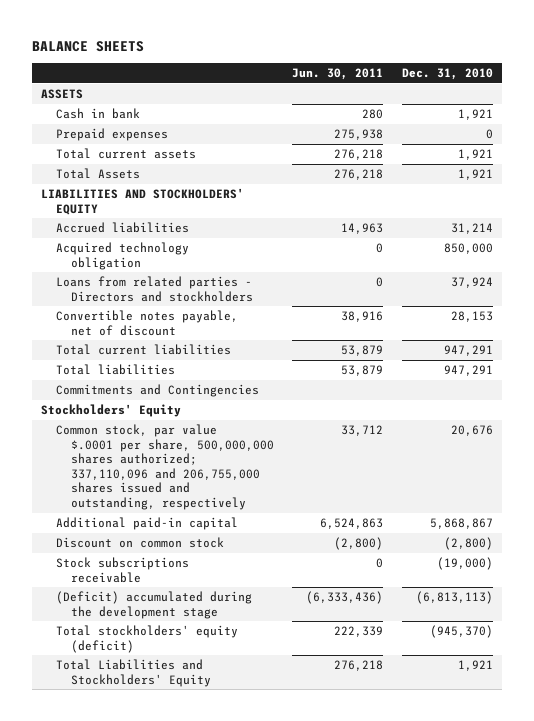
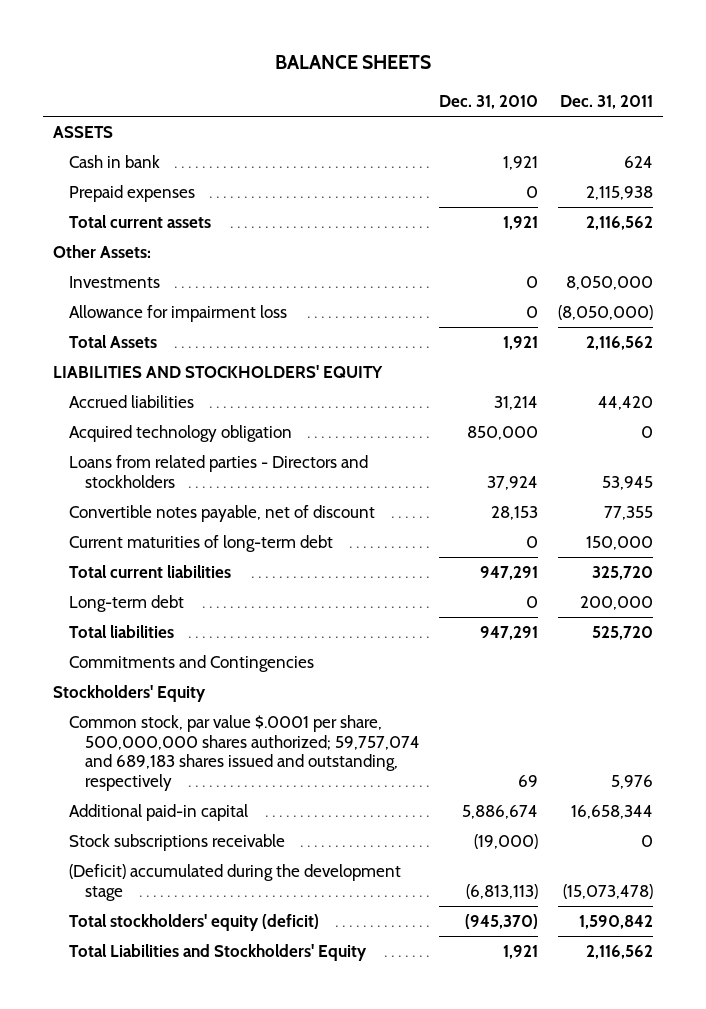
[292,68,384,81] Jun. 30, 2011 -> none
none -> [559,95,653,110] Dec. 31, 2011
none -> [52,244,151,258] Other Assets:
none -> [68,275,160,288] Investments
none -> [68,304,287,322] Allowance for impairment loss
none -> [68,534,333,552] Current maturities of long-term debt
none -> [68,594,184,612] Long-term debt
[55,537,224,549] Discount on common stock -> none
[55,424,274,510] Common stock, par value $.0001 per share, 500,000,000 shares authorized; 337,110,096 and 206,755,000 shares issued and outstanding, respectively -> [68,714,420,792] Common stock, par value $.0001 per share, 500,000,000 shares authorized; 59,757,074 and 689,183 shares issued and outstanding, respectively
[450,425,493,437] 20,676 -> [518,775,539,788] 69
[429,518,493,530] 5,868,867 -> [462,804,539,819] 5,886,674

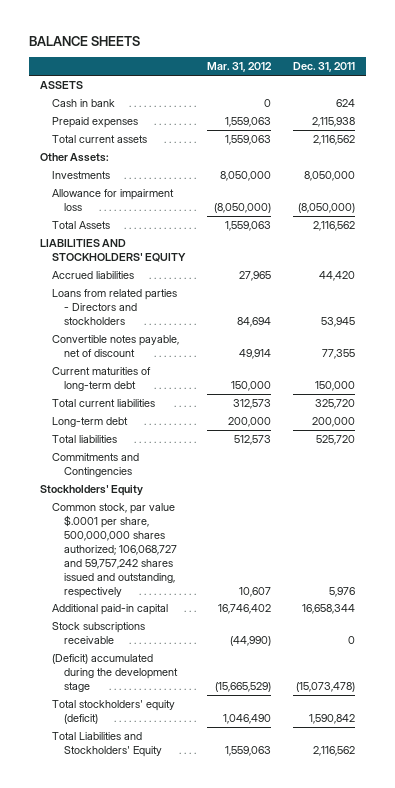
[439,95,539,110] Dec. 31, 2010 -> none
none -> [207,62,273,73] Mar. 31, 2012
[68,424,292,442] Acquired technology obligation -> none
[68,714,420,792] Common stock, par value $.0001 per share, 500,000,000 shares authorized; 59,757,074 and 689,183 shares issued and outstanding, respectively -> [51,503,178,598] Common stock, par value $.0001 per share, 500,000,000 shares authorized; 106,068,727 and 59,757,242 shares issued and outstanding, respectively

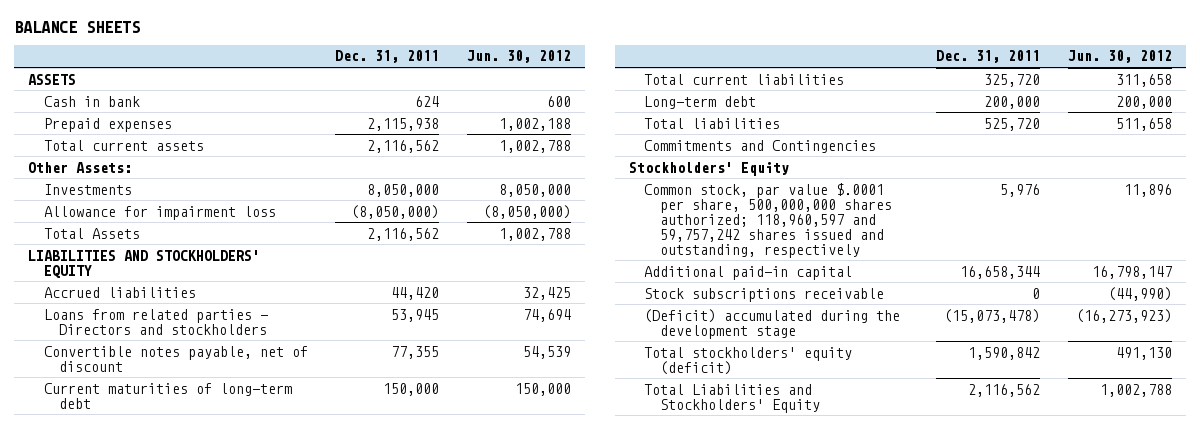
[207,62,273,73] Mar. 31, 2012 -> none
none -> [467,50,572,64] Jun. 30, 2012
[51,503,178,598] Common stock, par value $.0001 per share, 500,000,000 shares authorized; 106,068,727 and 59,757,242 shares issued and outstanding, respectively -> [644,182,892,258] Common stock, par value $.0001 per share, 500,000,000 shares authorized; 118,960,597 and 59,757,242 shares issued and outstanding, respectively

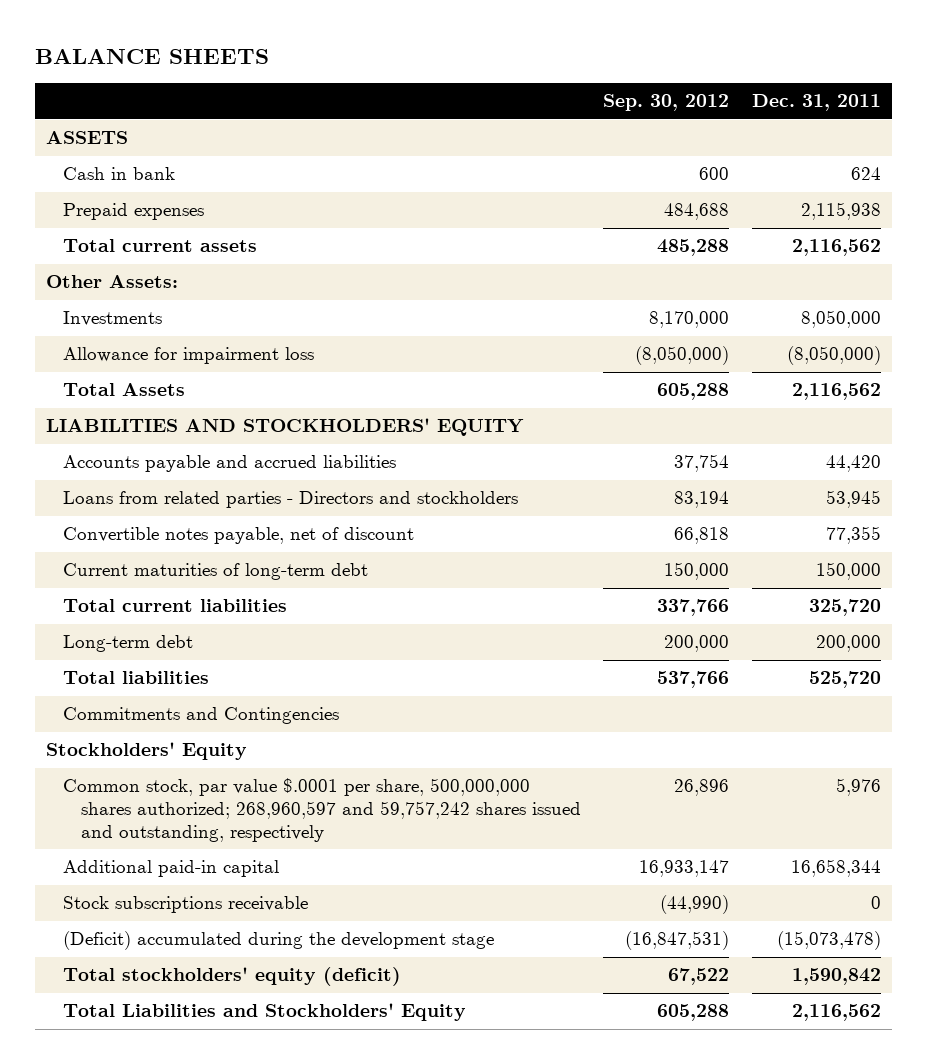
[467,50,572,64] Jun. 30, 2012 -> none
none -> [603,94,730,112] Sep. 30, 2012
[43,286,196,298] Accrued liabilities -> [63,455,397,473] Accounts payable and accrued liabilities
[644,182,892,258] Common stock, par value $.0001 per share, 500,000,000 shares authorized; 118,960,597 and 59,757,242 shares issued and outstanding, respectively -> [63,778,581,842] Common stock, par value $.0001 per share, 500,000,000 shares authorized; 268,960,597 and 59,757,242 shares issued and outstanding, respectively

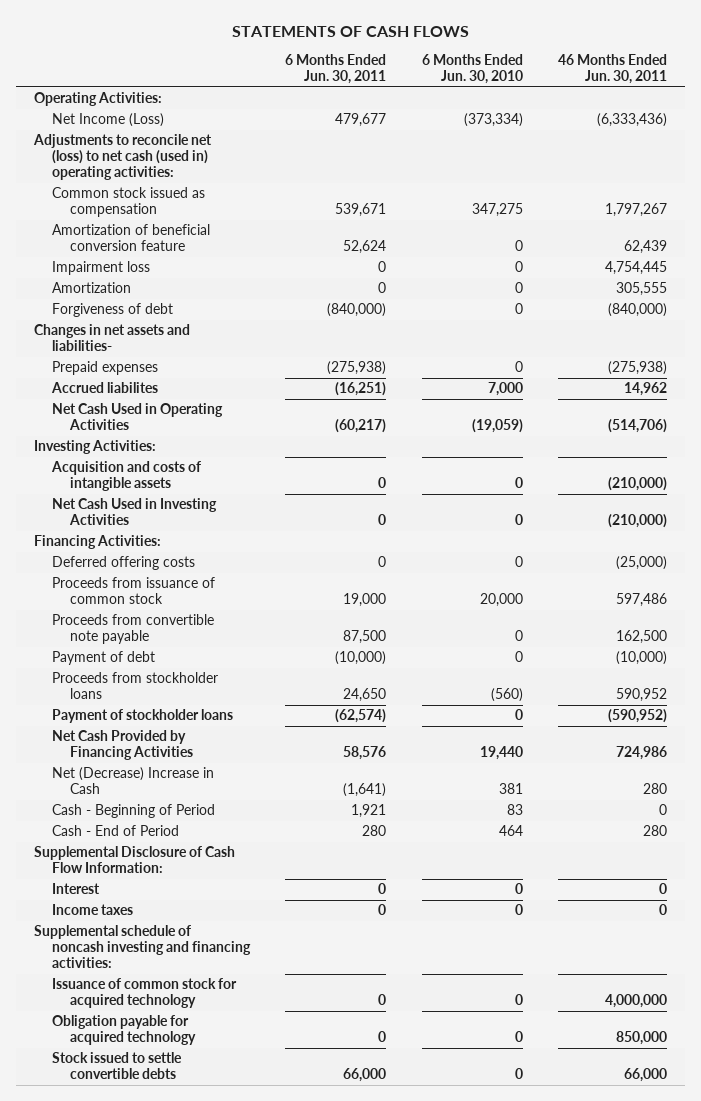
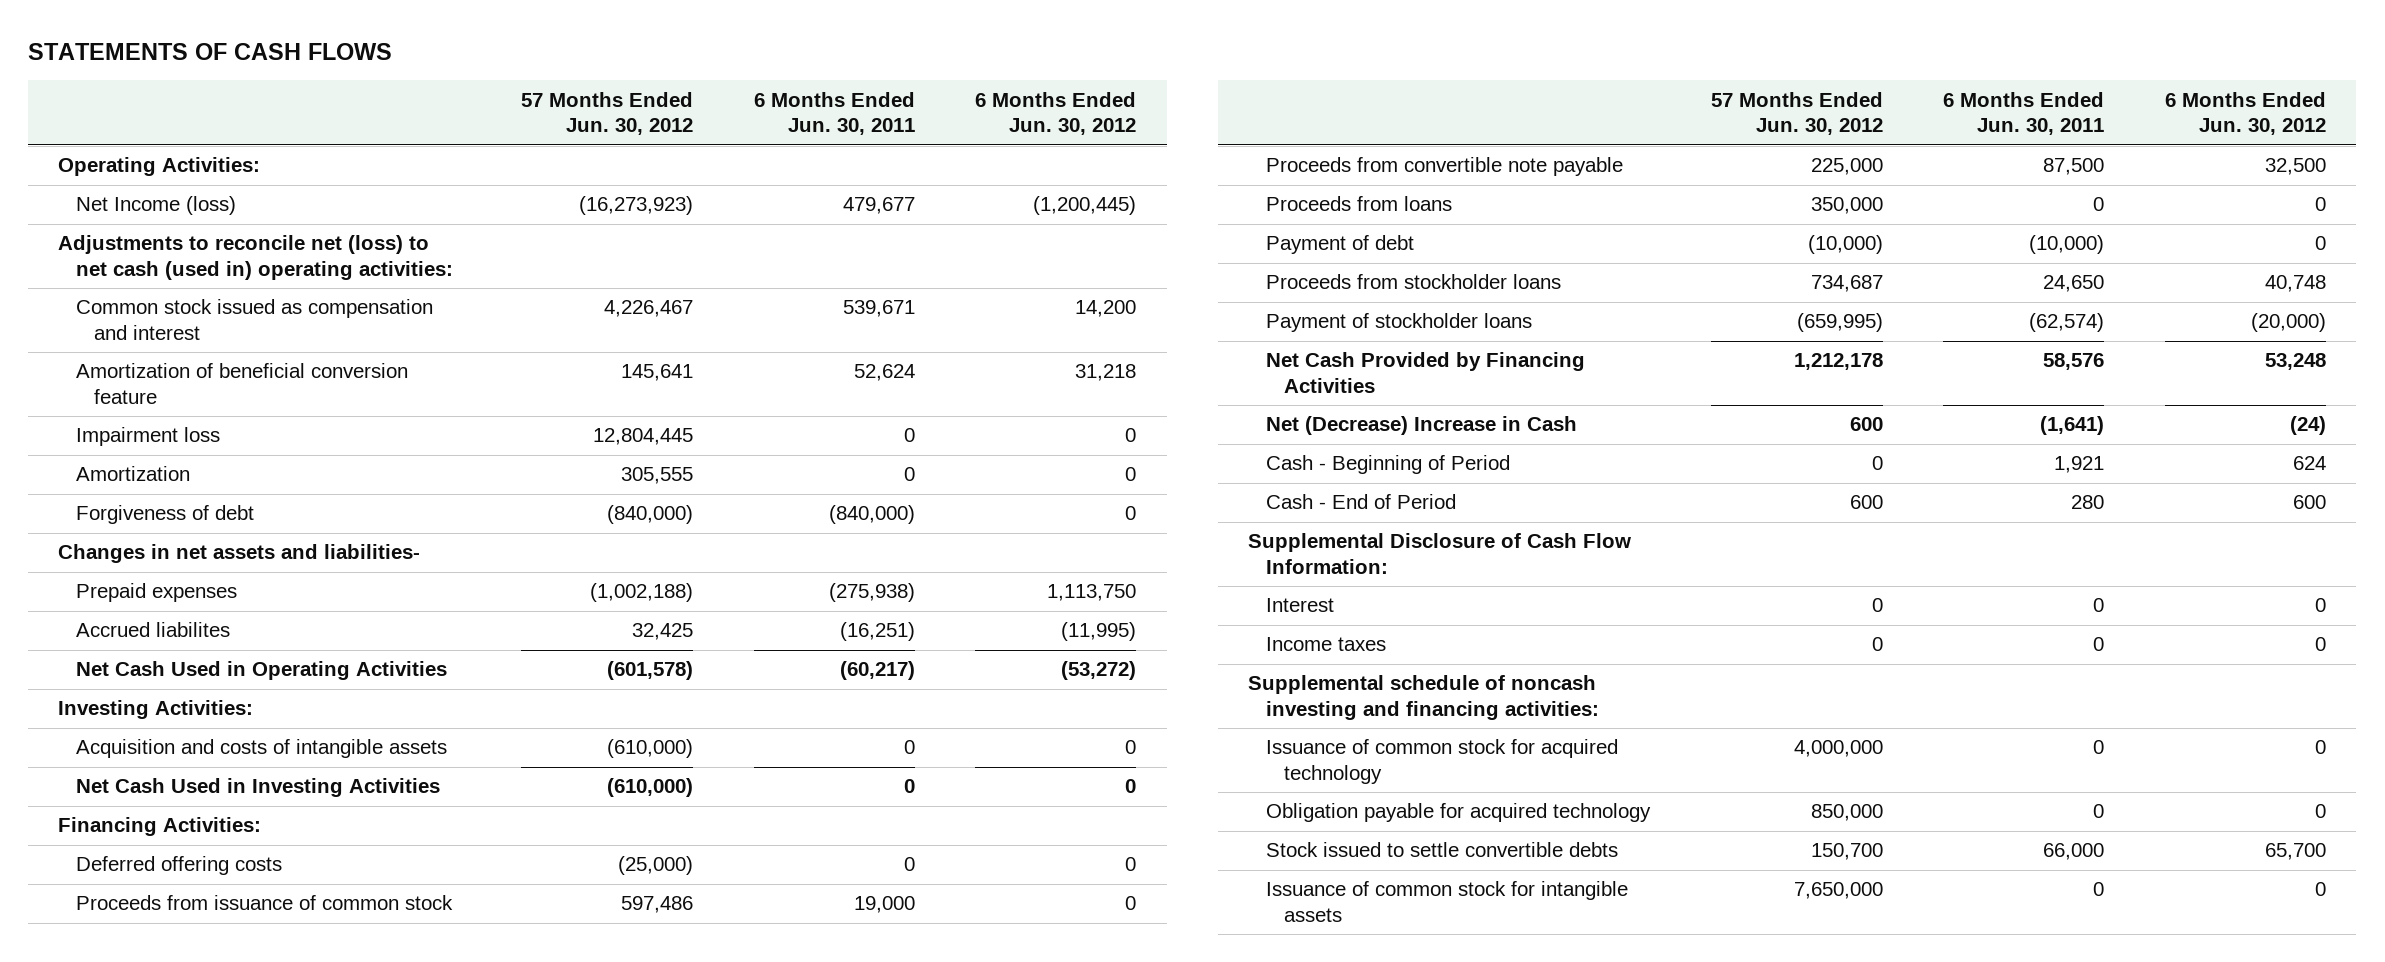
[421,54,523,85] 6 Months Ended Jun. 30, 2010 -> none
[558,54,668,85] 46 Months Ended Jun. 30, 2011 -> none
none -> [521,91,694,136] 57 Months Ended Jun. 30, 2012
none -> [975,91,1137,136] 6 Months Ended Jun. 30, 2012
[51,113,164,128] Net Income (Loss) -> [76,196,237,216] Net Income (loss)
[51,187,205,218] Common stock issued as compensation -> [76,299,434,340] Common stock issued as compensation and interest
none -> [1266,196,1453,212] Proceeds from loans
none -> [1266,881,1629,922] Issuance of common stock for intangible assets

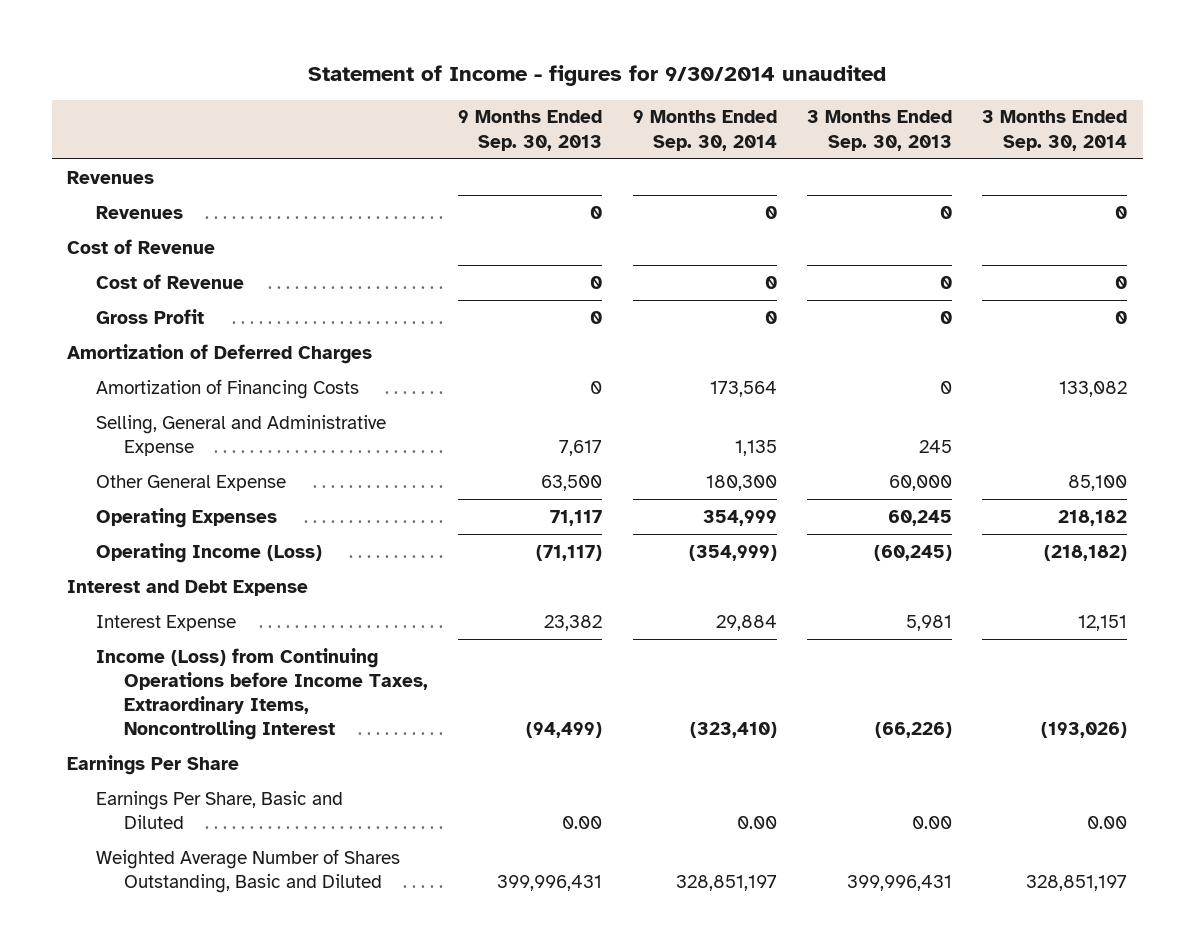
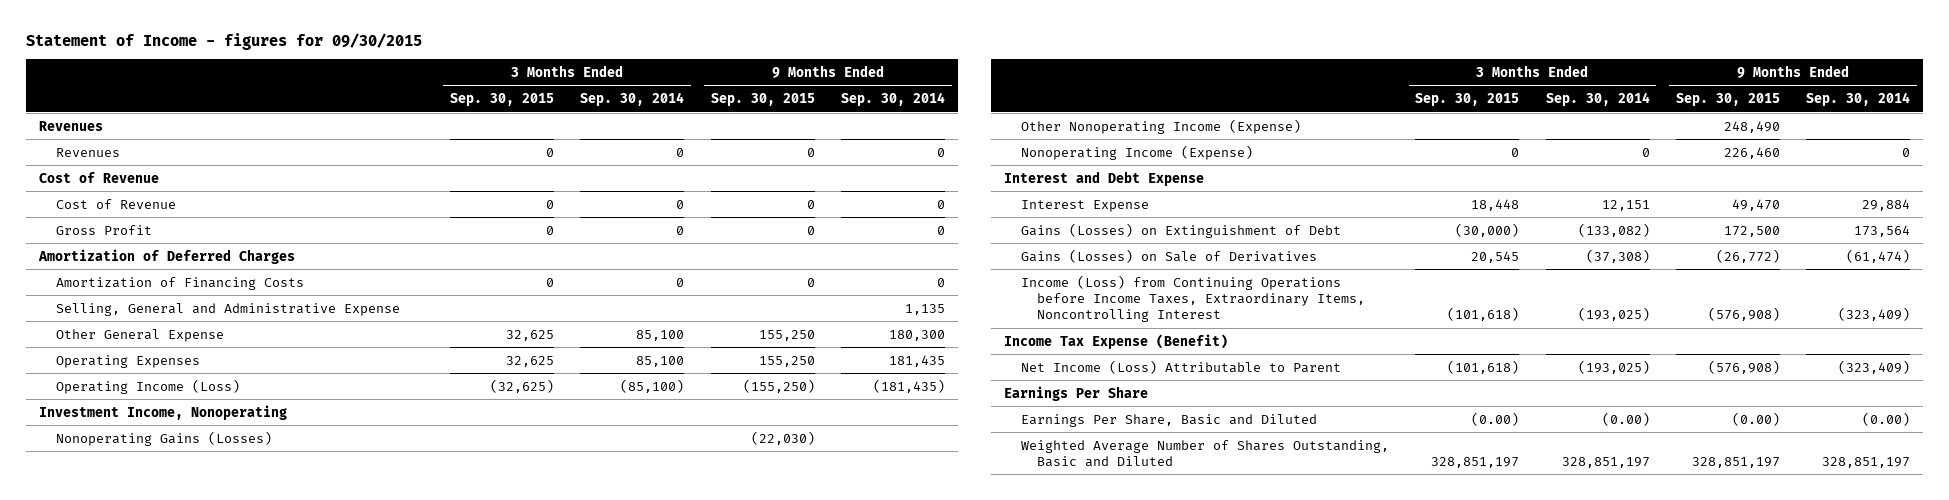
[308,64,887,86] Statement of Income - figures for 9/30/2014 unaudited -> [25,33,422,51] Statement of Income - figures for 09/30/2015
[458,110,603,151] 9 Months Ended Sep. 30, 2013 -> none
[807,110,953,151] 3 Months Ended Sep. 30, 2013 -> none
none -> [449,93,554,107] Sep. 30, 2015
none -> [710,93,815,107] Sep. 30, 2015
[709,380,777,397] 173,564 -> [936,277,945,287] 0
[1059,380,1128,397] 133,082 -> [676,277,685,287] 0
[702,509,777,526] 354,999 -> [888,354,945,367] 181,435
[1058,509,1128,526] 218,182 -> [636,355,685,367] 85,100
[688,544,777,561] (354,999) -> [872,378,945,393] (181,435)
[1044,544,1128,561] (218,182) -> [620,378,685,393] (85,100)
none -> [38,404,287,420] Investment Income, Nonoperating
none -> [55,430,272,446] Nonoperating Gains (Losses)
none -> [1020,118,1301,134] Other Nonoperating Income (Expense)
none -> [1020,144,1253,160] Nonoperating Income (Expense)
none -> [1020,222,1341,238] Gains (Losses) on Extinguishment of Debt
none -> [1020,248,1317,263] Gains (Losses) on Sale of Derivatives
[689,722,777,739] (323,410) -> [1838,306,1911,321] (323,409)
[1041,722,1128,739] (193,026) -> [1577,306,1650,321] (193,025)
none -> [1004,333,1229,349] Income Tax Expense (Benefit)
none -> [1020,359,1341,374] Net Income (Loss) Attributable to Parent
[736,815,777,829] 0.00 -> [1862,411,1911,426] (0.00)
[1087,815,1128,829] 0.00 -> [1601,411,1650,426] (0.00)

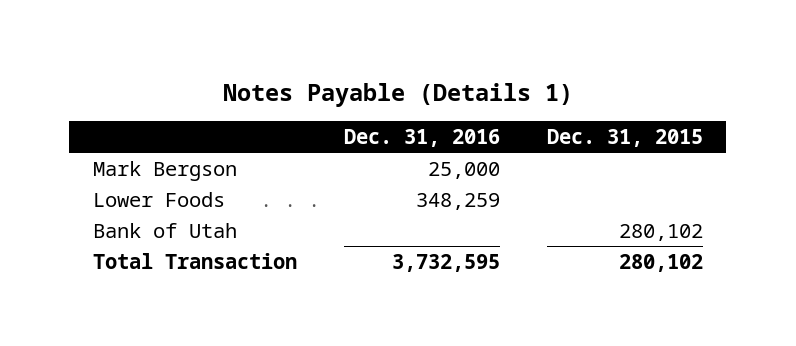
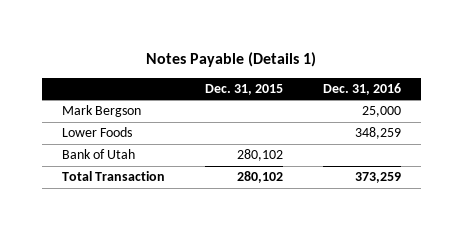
[391,253,500,272] 3,732,595 -> [354,172,401,184] 373,259

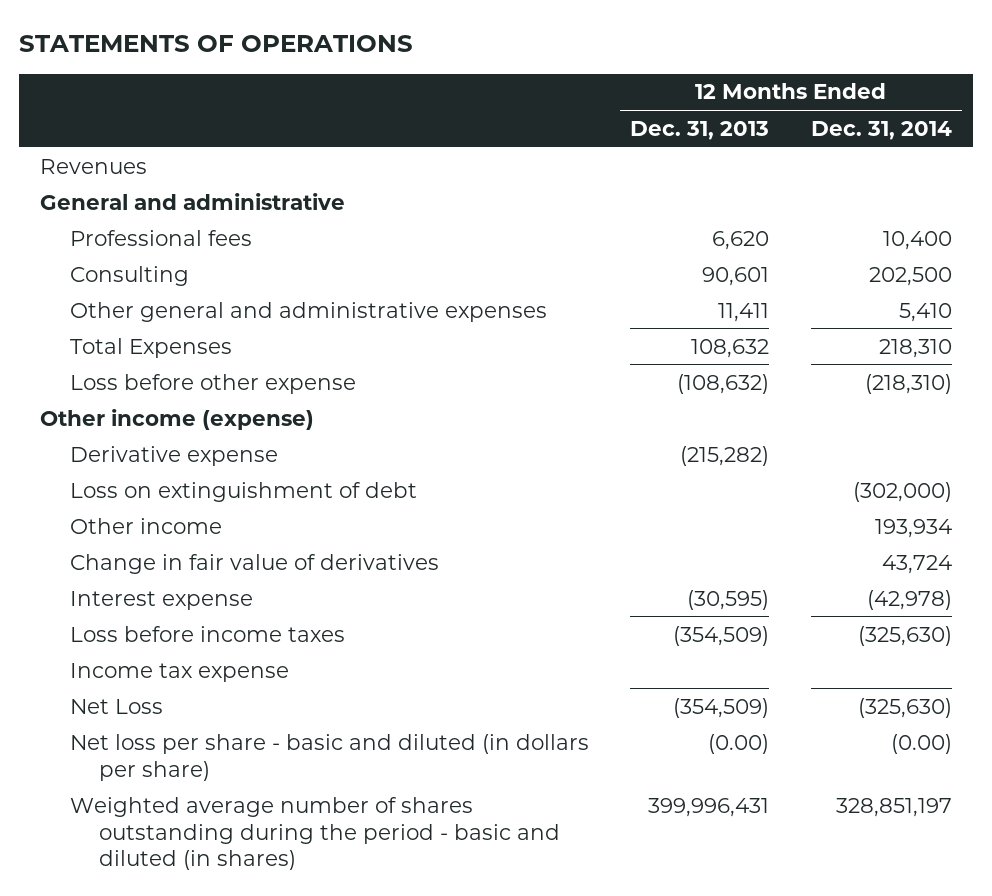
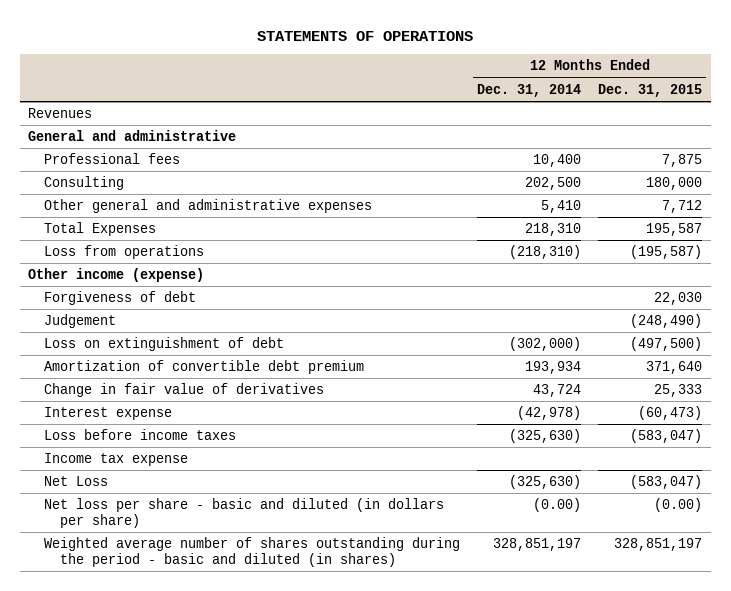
[630,120,770,140] Dec. 31, 2013 -> none
none -> [598,83,703,97] Dec. 31, 2015
[69,373,356,394] Loss before other expense -> [44,245,205,260] Loss from operations
[69,445,278,466] Derivative expense -> none
none -> [44,291,197,306] Forgiveness of debt
none -> [44,314,117,329] Judgement
[69,517,222,534] Other income -> [44,360,365,375] Amortization of convertible debt premium

